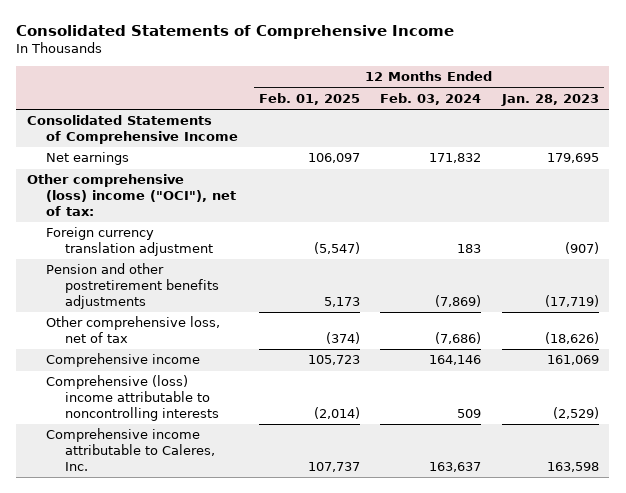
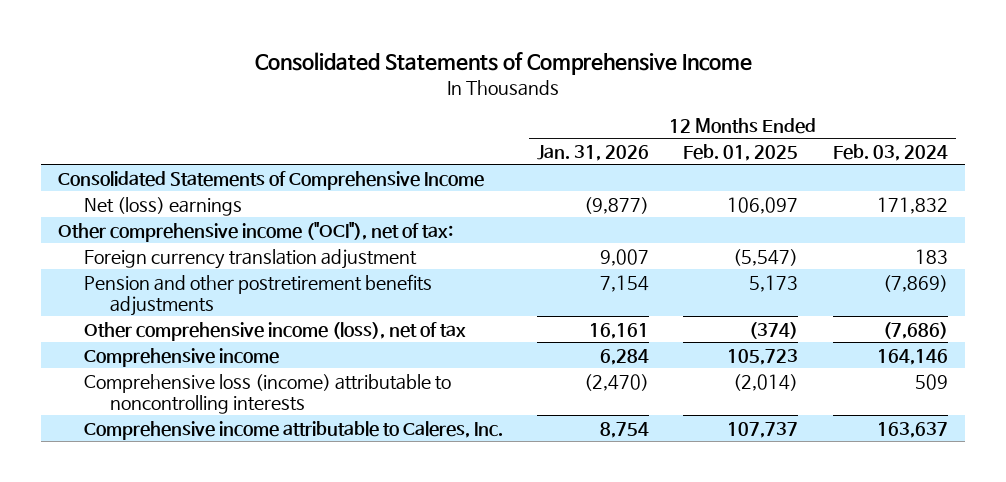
[501,93,600,106] Jan. 28, 2023 -> none
none -> [537,144,650,161] Jan. 31, 2026
[46,152,130,166] Net earnings -> [84,196,243,216] Net (loss) earnings
[26,174,237,217] Other comprehensive (loss) income ("OCI"), net of tax: -> [58,221,454,242] Other comprehensive income ("OCI"), net of tax:
[46,316,221,344] Other comprehensive loss, net of tax -> [84,321,467,341] Other comprehensive income (loss), net of tax
[46,375,220,422] Comprehensive (loss) income attributable to noncontrolling interests -> [84,373,452,414] Comprehensive loss (income) attributable to noncontrolling interests

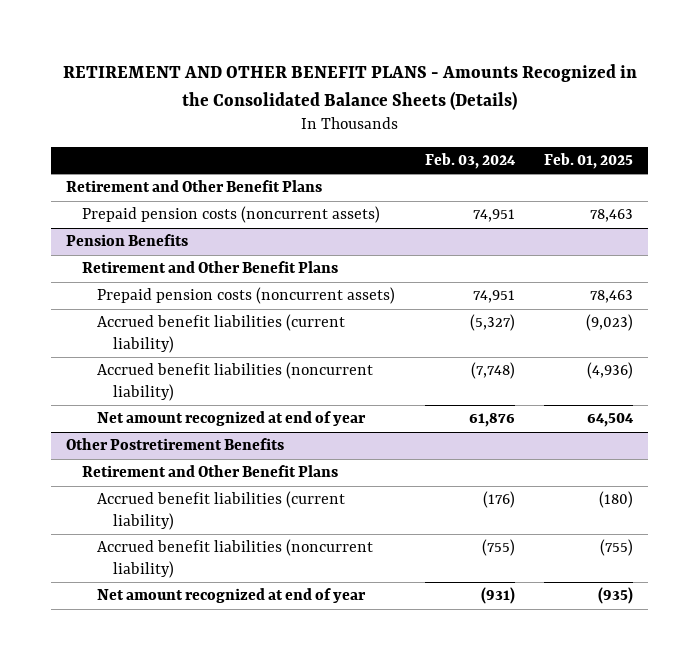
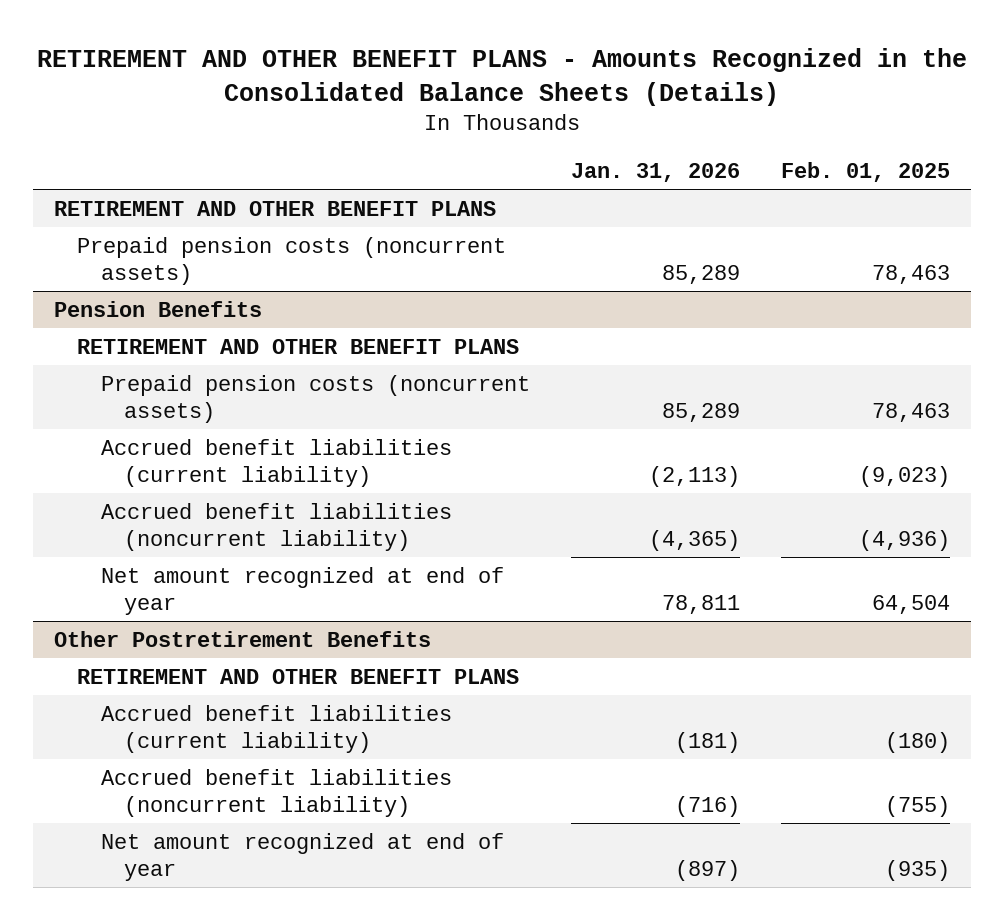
[424,152,516,169] Feb. 03, 2024 -> none
none -> [571,162,741,182] Jan. 31, 2026
[65,180,322,193] Retirement and Other Benefit Plans -> [53,200,496,216] RETIREMENT AND OTHER BENEFIT PLANS
[81,261,338,274] Retirement and Other Benefit Plans -> [77,338,520,354] RETIREMENT AND OTHER BENEFIT PLANS
[81,465,338,478] Retirement and Other Benefit Plans -> [77,668,520,684] RETIREMENT AND OTHER BENEFIT PLANS

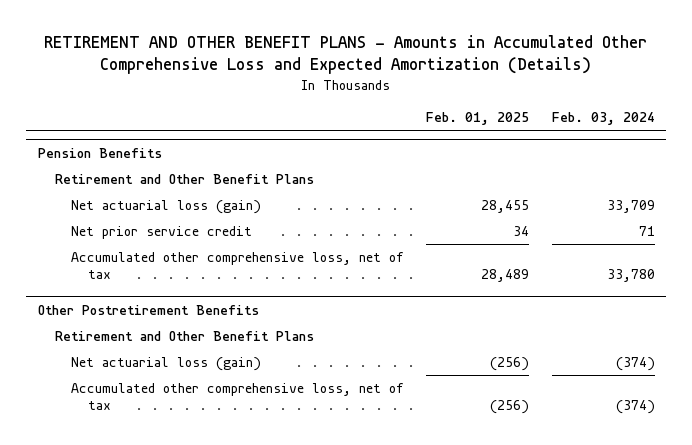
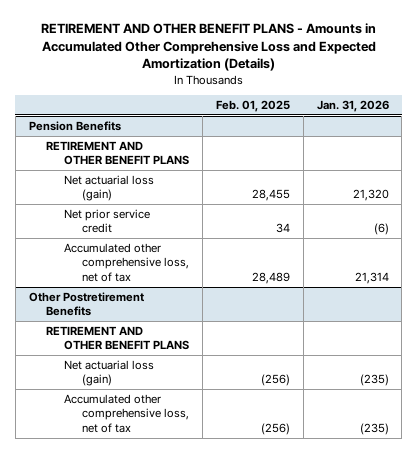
[551,111,655,125] Feb. 03, 2024 -> none
none -> [316,99,389,112] Jan. 31, 2026
[54,174,314,185] Retirement and Other Benefit Plans -> [46,140,190,166] RETIREMENT AND OTHER BENEFIT PLANS
[54,331,314,342] Retirement and Other Benefit Plans -> [46,325,190,351] RETIREMENT AND OTHER BENEFIT PLANS

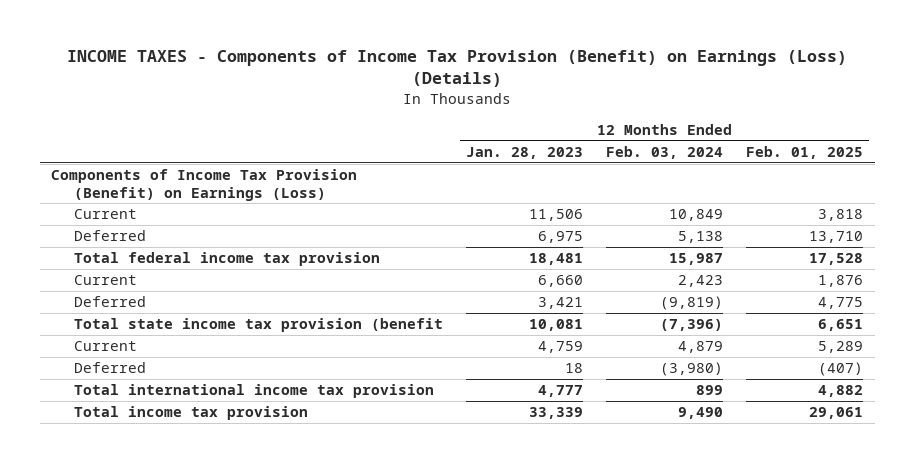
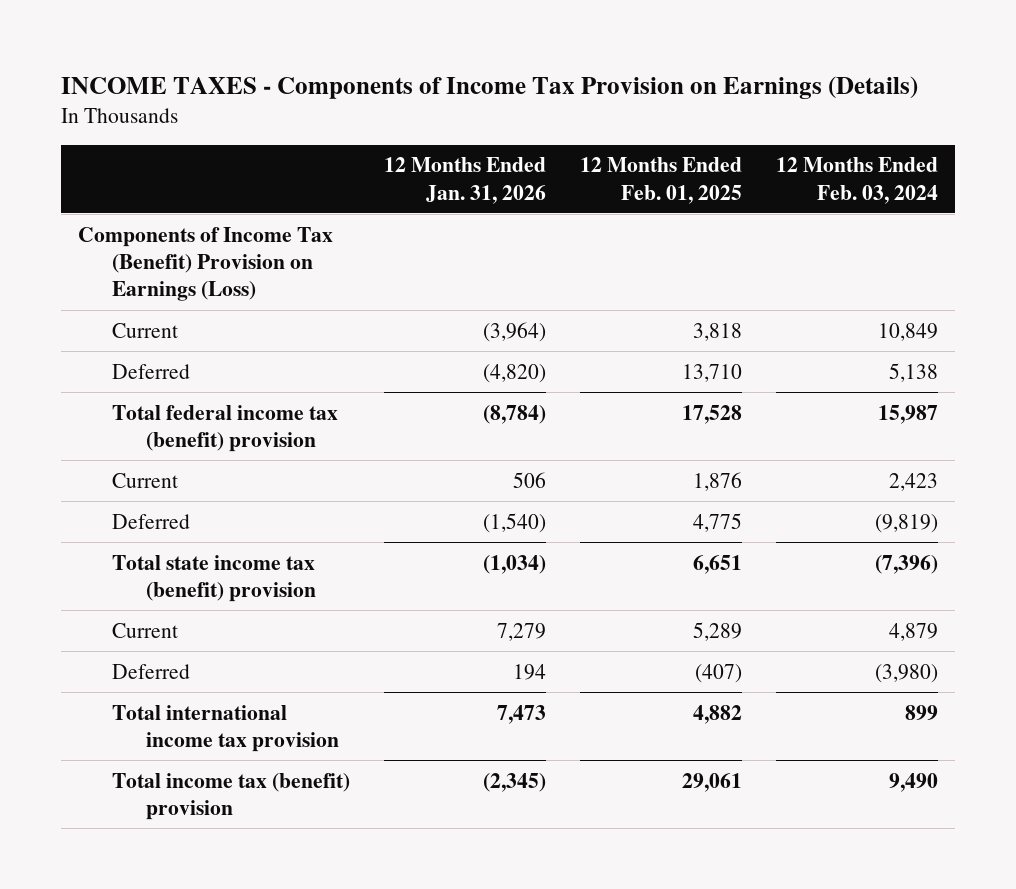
[67,50,848,88] INCOME TAXES - Components of Income Tax Provision (Benefit) on Earnings (Loss) (Details) -> [60,76,918,100] INCOME TAXES - Components of Income Tax Provision on Earnings (Details)
[466,146,584,159] Jan. 28, 2023 -> none
none -> [383,157,546,204] 12 Months Ended Jan. 31, 2026
[51,169,358,201] Components of Income Tax Provision (Benefit) on Earnings (Loss) -> [77,226,333,302] Components of Income Tax (Benefit) Provision on Earnings (Loss)
[73,252,380,267] Total federal income tax provision -> [111,404,338,452] Total federal income tax (benefit) provision
[73,318,443,333] Total state income tax provision (benefit -> [111,554,316,602] Total state income tax (benefit) provision
[73,406,308,421] Total income tax provision -> [111,772,350,820] Total income tax (benefit) provision

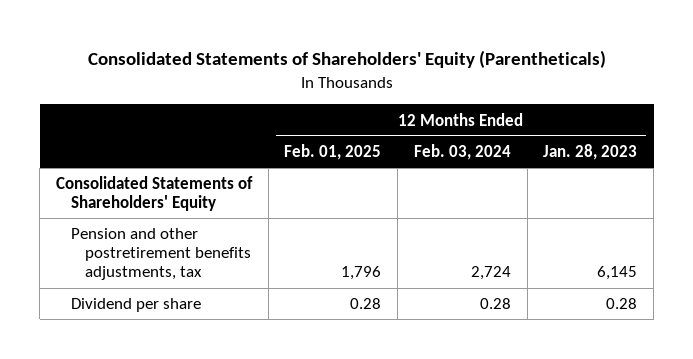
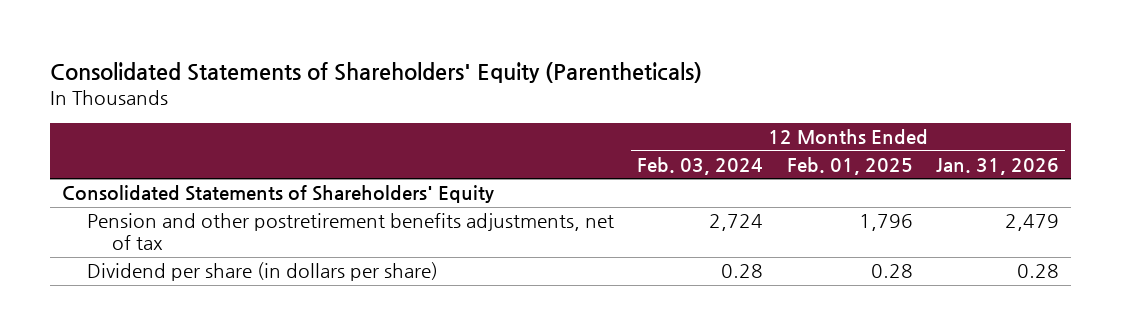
[543,143,638,160] Jan. 28, 2023 -> none
none -> [936,158,1060,176] Jan. 31, 2026
[70,228,252,281] Pension and other postretirement benefits adjustments, tax -> [86,213,614,251] Pension and other postretirement benefits adjustments, net of tax
[70,298,201,313] Dividend per share -> [86,262,438,282] Dividend per share (in dollars per share)

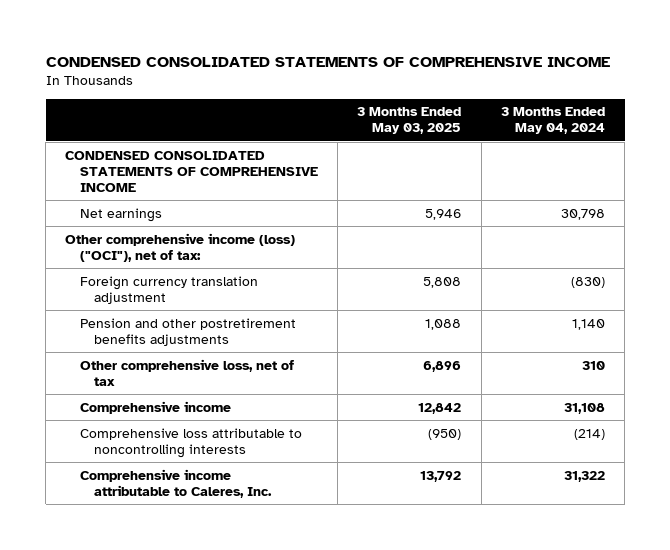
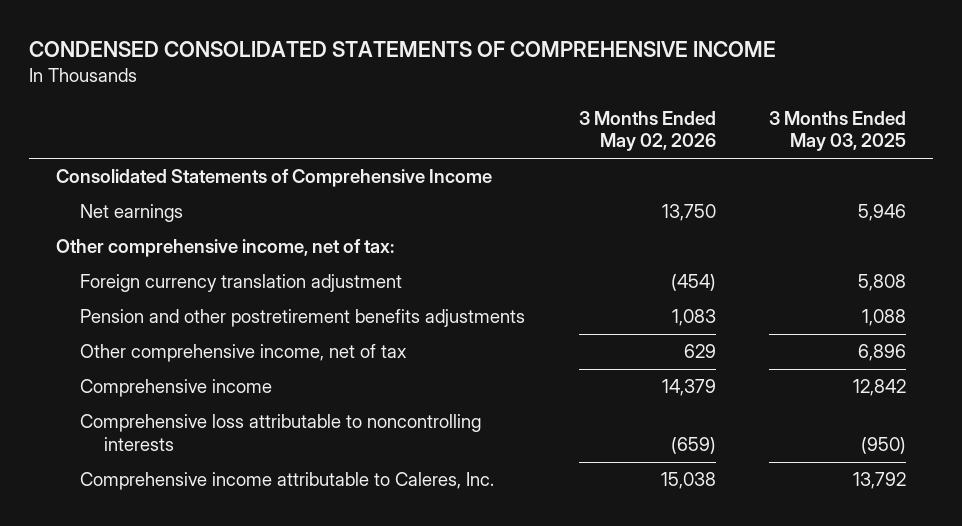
[500,107,605,135] 3 Months Ended May 04, 2024 -> none
none -> [578,110,716,152] 3 Months Ended May 02, 2026
[65,150,318,192] CONDENSED CONSOLIDATED STATEMENTS OF COMPREHENSIVE INCOME -> [55,169,492,188] Consolidated Statements of Comprehensive Income
[65,232,296,262] Other comprehensive income (loss) ("OCI"), net of tax: -> [55,239,394,258] Other comprehensive income, net of tax:
[79,358,294,386] Other comprehensive loss, net of tax -> [79,344,407,363] Other comprehensive income, net of tax

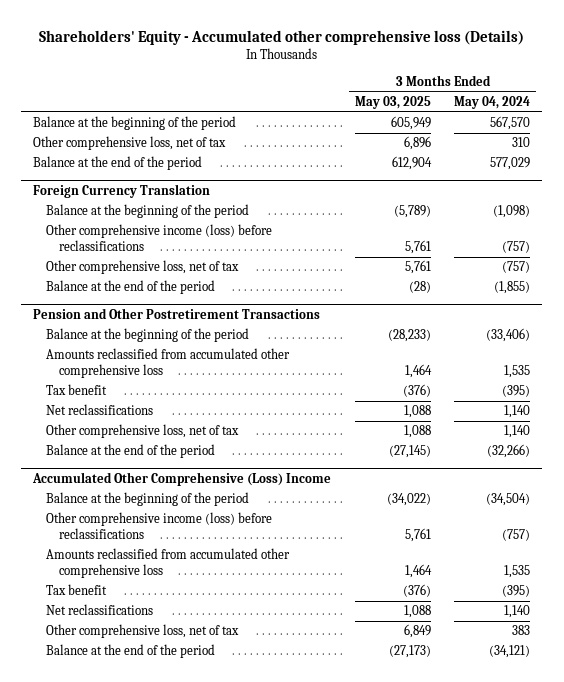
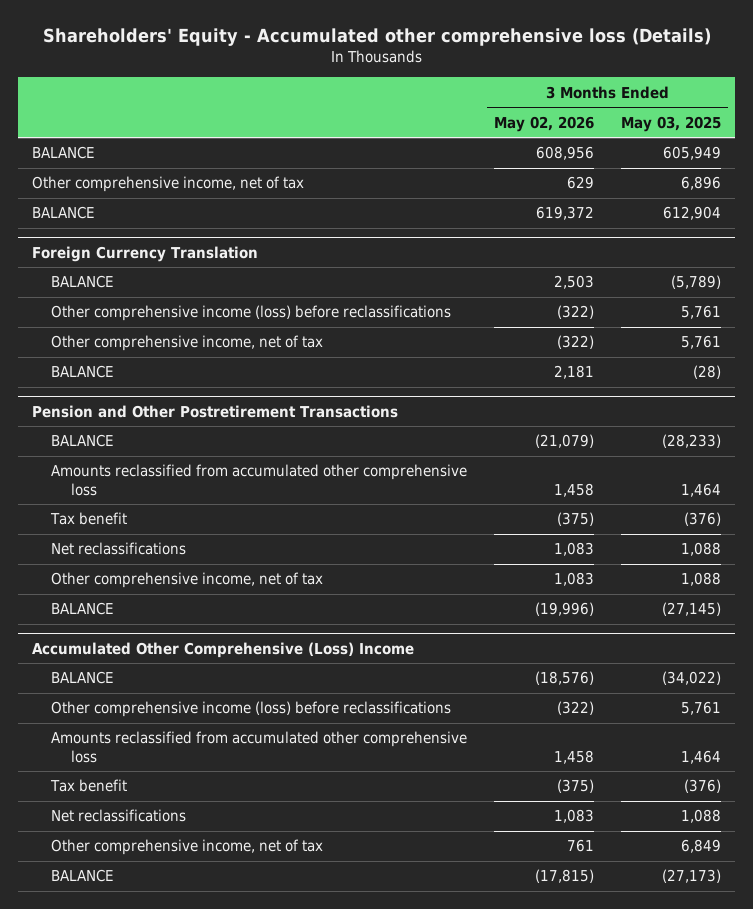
[454,96,531,110] May 04, 2024 -> none
none -> [494,115,595,132] May 02, 2026
[33,116,237,131] Balance at the beginning of the period -> [31,146,95,160] BALANCE
[33,136,227,151] Other comprehensive loss, net of tax -> [31,176,304,193] Other comprehensive income, net of tax
[33,156,203,171] Balance at the end of the period -> [31,206,95,220] BALANCE
[46,204,250,219] Balance at the beginning of the period -> [51,275,115,289] BALANCE
[46,260,240,275] Other comprehensive loss, net of tax -> [51,335,324,352] Other comprehensive income, net of tax
[46,280,216,295] Balance at the end of the period -> [51,365,115,379] BALANCE
[46,328,250,343] Balance at the beginning of the period -> [51,434,115,448] BALANCE
[46,424,240,439] Other comprehensive loss, net of tax -> [51,572,324,589] Other comprehensive income, net of tax
[46,444,216,459] Balance at the end of the period -> [51,602,115,616] BALANCE
[46,492,250,507] Balance at the beginning of the period -> [51,671,115,685] BALANCE
[46,624,240,639] Other comprehensive loss, net of tax -> [51,839,324,856] Other comprehensive income, net of tax
[46,644,216,659] Balance at the end of the period -> [51,869,115,883] BALANCE

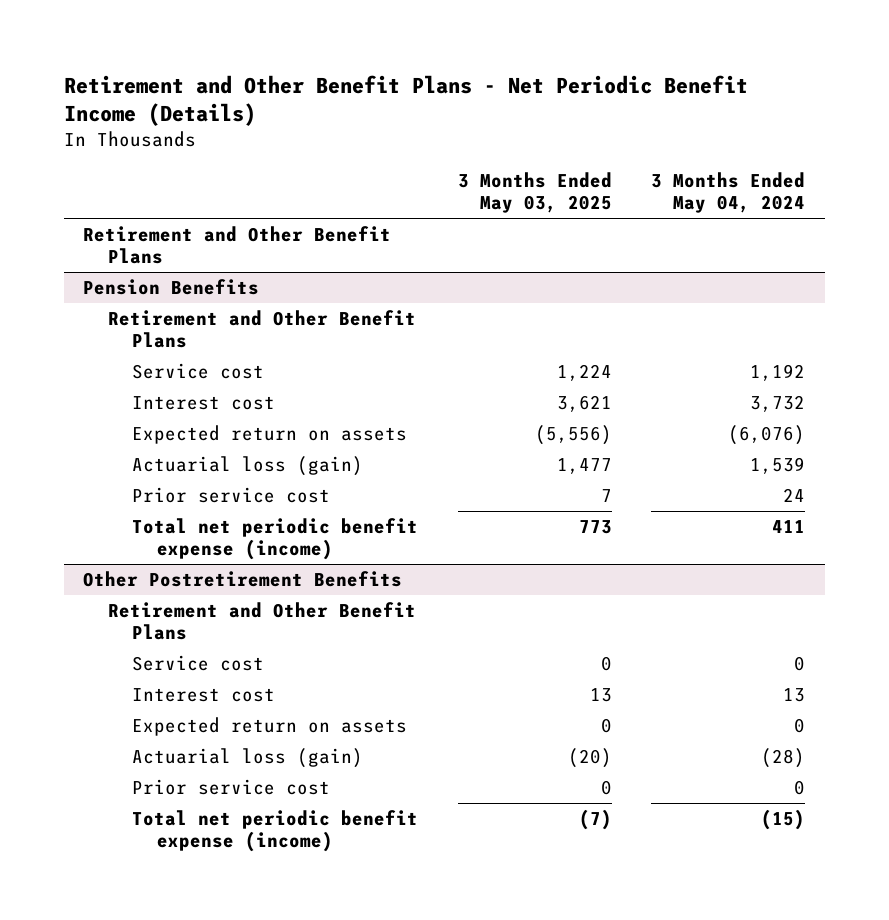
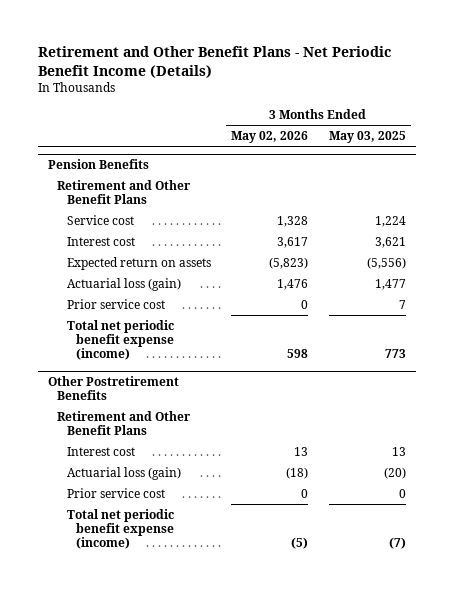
[651,171,806,213] 3 Months Ended May 04, 2024 -> none
none -> [231,131,309,144] May 02, 2026
[83,226,392,265] Retirement and Other Benefit Plans -> none
[132,655,265,672] Service cost -> none
[132,717,408,737] Expected return on assets -> none

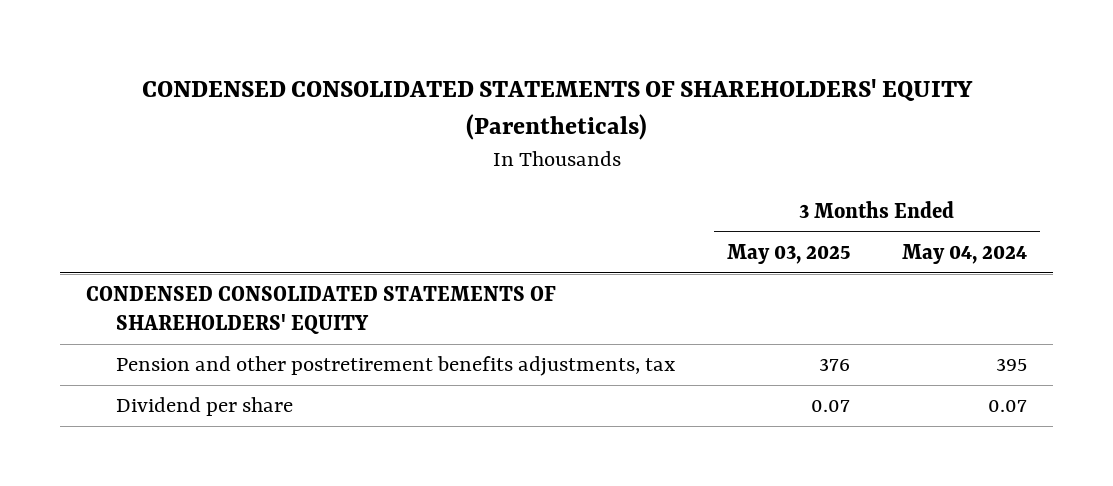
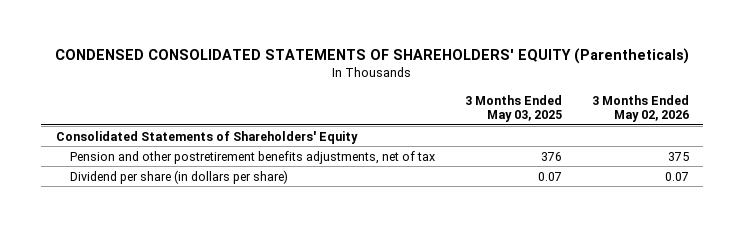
[902,243,1028,264] May 04, 2024 -> none
none -> [591,94,689,123] 3 Months Ended May 02, 2026
[85,286,556,335] CONDENSED CONSOLIDATED STATEMENTS OF SHAREHOLDERS' EQUITY -> [55,130,358,144] Consolidated Statements of Shareholders' Equity
[116,356,676,377] Pension and other postretirement benefits adjustments, tax -> [70,150,436,164] Pension and other postretirement benefits adjustments, net of tax
[116,397,294,417] Dividend per share -> [70,169,289,184] Dividend per share (in dollars per share)

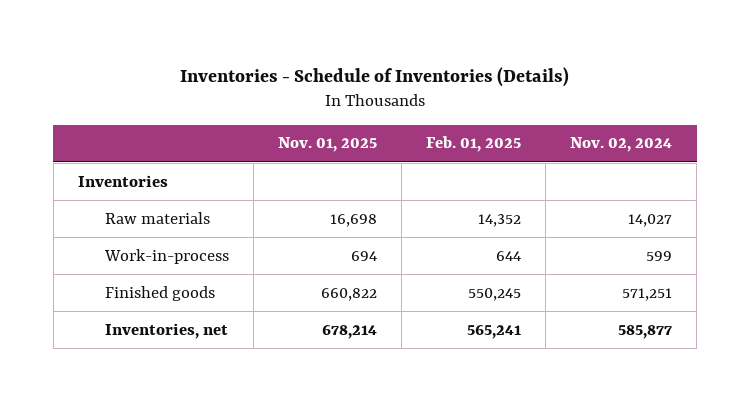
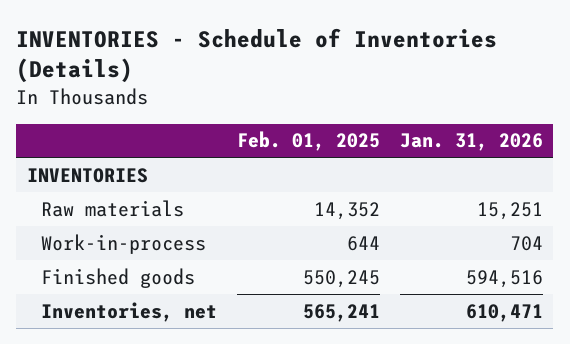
[180,66,570,87] Inventories - Schedule of Inventories (Details) -> [16,27,498,84] INVENTORIES - Schedule of Inventories (Details)
[278,137,378,153] Nov. 01, 2025 -> none
[570,137,673,153] Nov. 02, 2024 -> none
none -> [400,133,544,152] Jan. 31, 2026
[77,174,168,187] Inventories -> [26,167,148,183] INVENTORIES

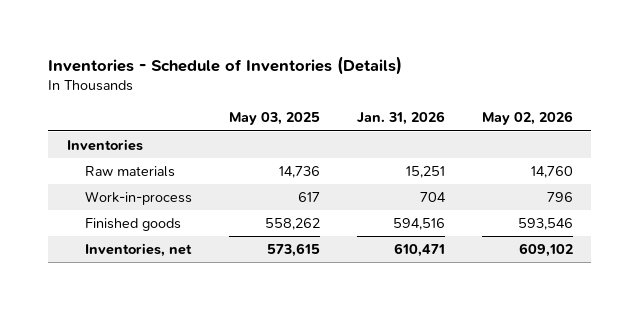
[16,27,498,84] INVENTORIES - Schedule of Inventories (Details) -> [48,55,403,75] Inventories - Schedule of Inventories (Details)
[237,131,381,152] Feb. 01, 2025 -> none
none -> [228,112,320,126] May 03, 2025
none -> [481,111,573,126] May 02, 2026
[26,167,148,183] INVENTORIES -> [66,138,143,151] Inventories

